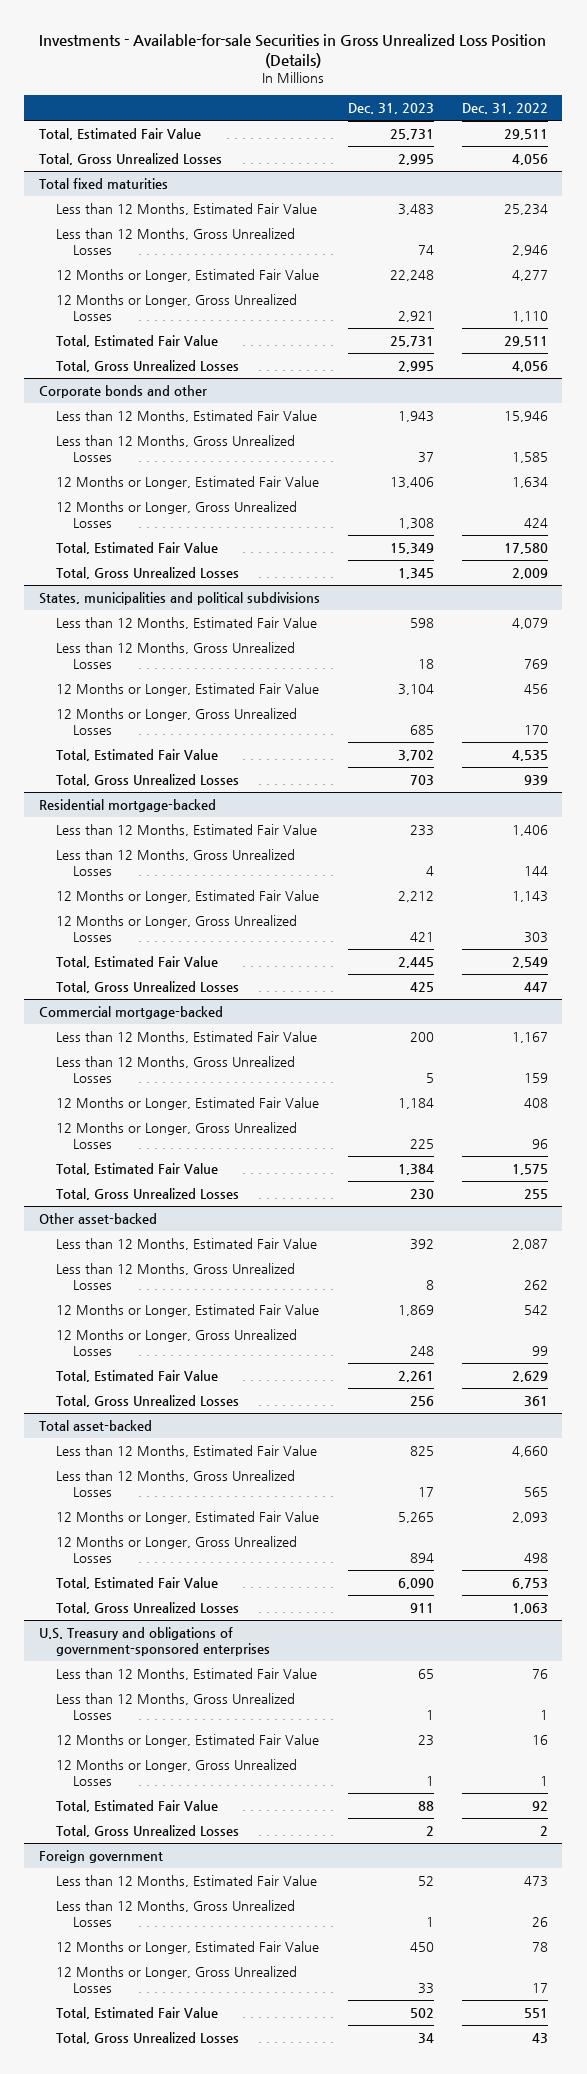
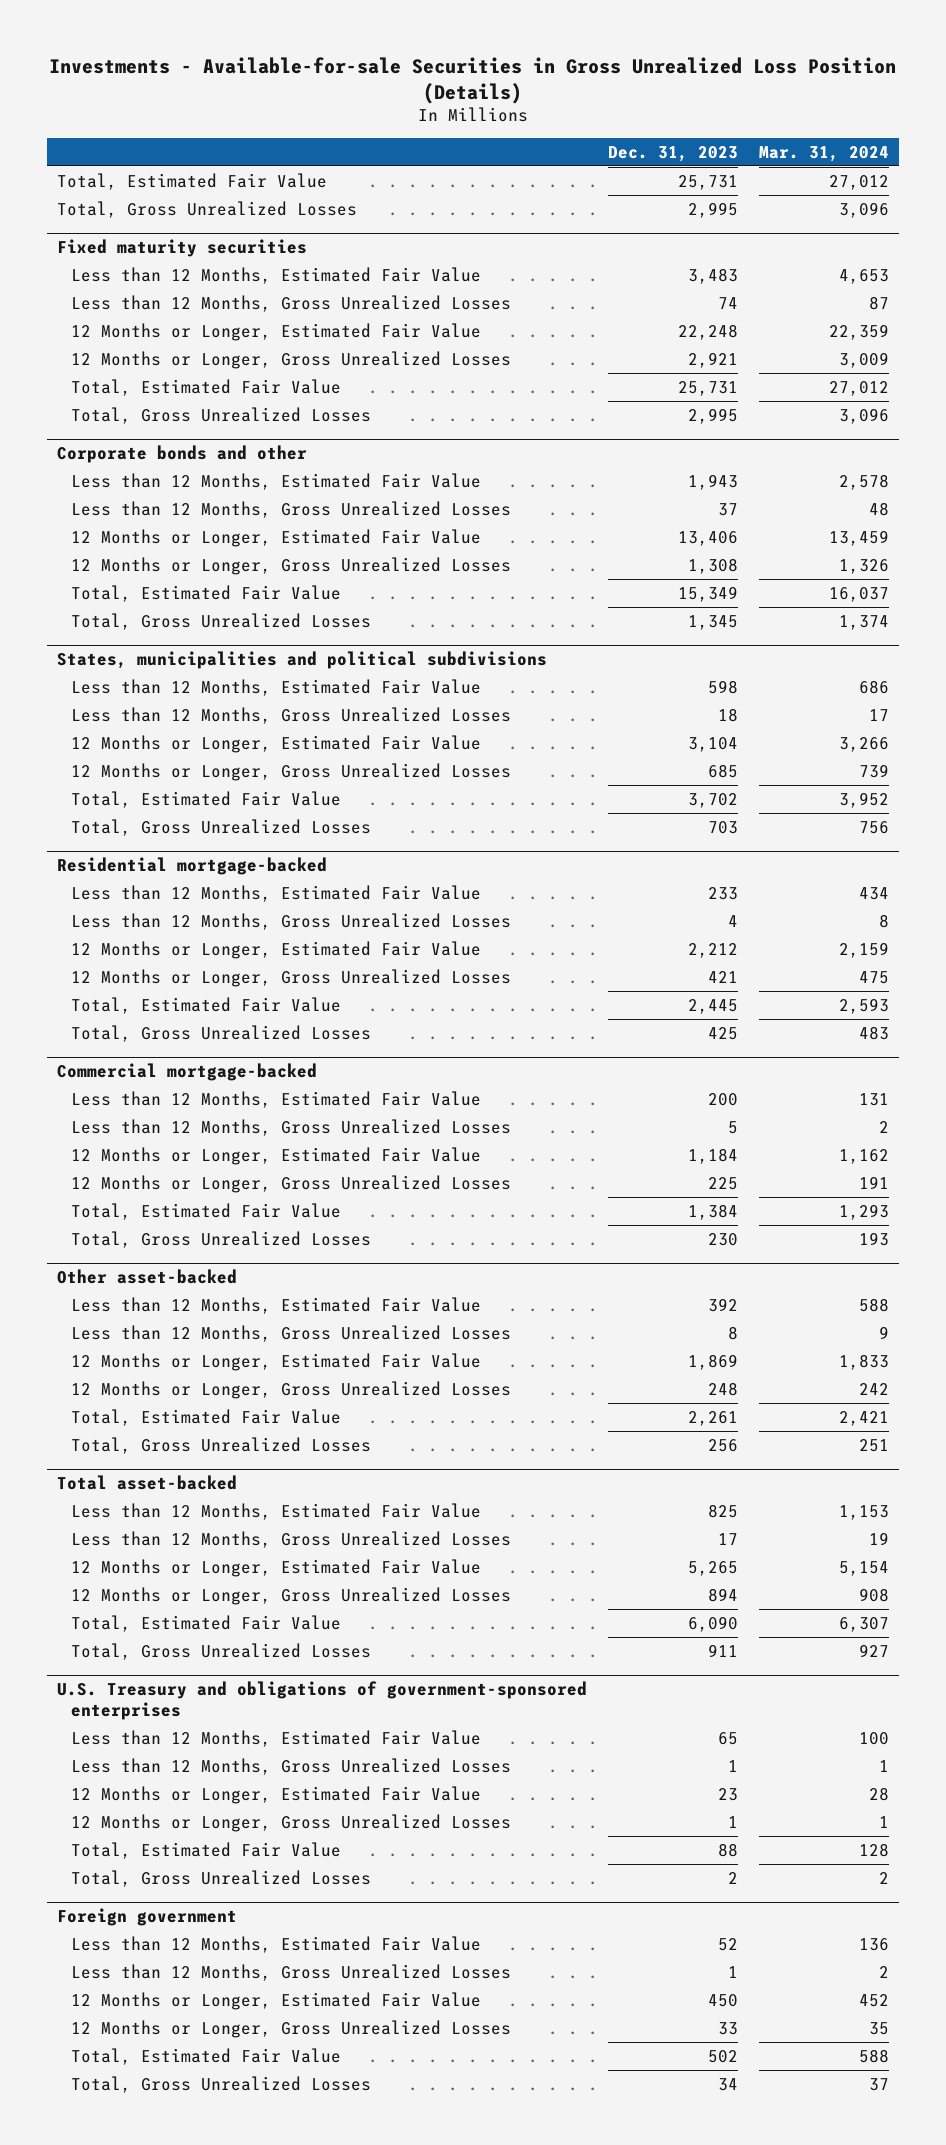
[462,103,549,115] Dec. 31, 2022 -> none
none -> [758,145,889,162] Mar. 31, 2024
[38,178,168,190] Total fixed maturities -> [57,239,308,258] Fixed maturity securities

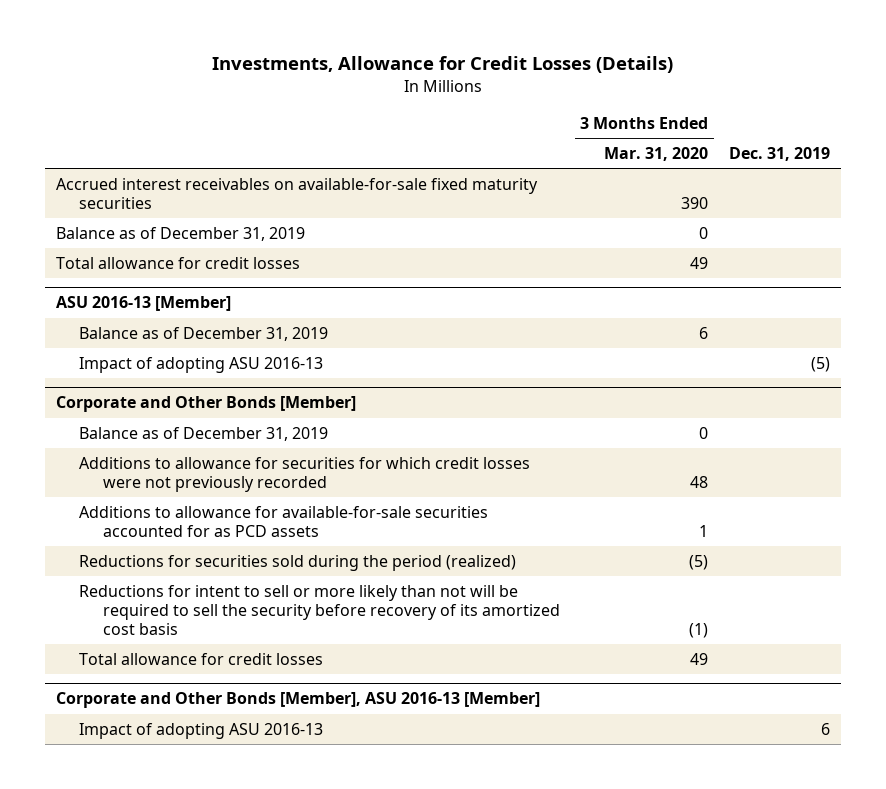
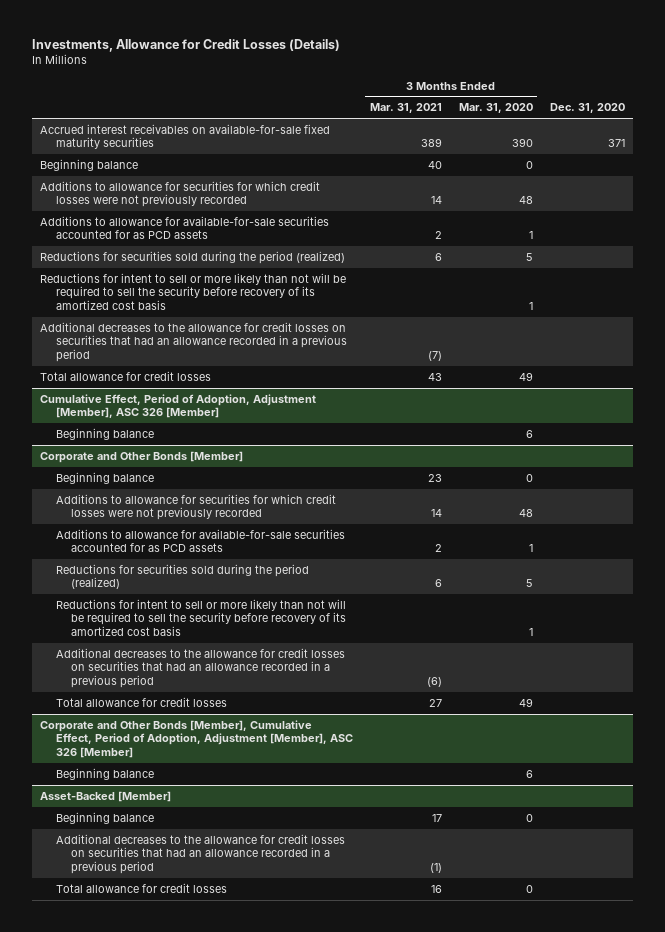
[729,147,831,162] Dec. 31, 2019 -> none
none -> [369,103,442,114] Mar. 31, 2021
none -> [549,103,625,114] Dec. 31, 2020
[55,226,305,241] Balance as of December 31, 2019 -> [40,158,139,171] Beginning balance
none -> [40,180,321,208] Additions to allowance for securities for which credit losses were not previously recorded
none -> [40,215,330,240] Additions to allowance for available-for-sale securities accounted for as PCD assets
none -> [40,250,346,264] Reductions for securities sold during the period (realized)
none -> [40,272,347,311] Reductions for intent to sell or more likely than not will be required to sell the security before recovery of its amortized cost basis
none -> [40,321,347,363] Additional decreases to the allowance for credit losses on securities that had an allowance recorded in a previous period
[55,296,231,312] ASU 2016-13 [Member] -> none
[79,356,324,373] Impact of adopting ASU 2016-13 -> none
none -> [40,393,317,419] Cumulative Effect, Period of Adoption, Adjustment [Member], ASC 326 [Member]
[79,326,329,341] Balance as of December 31, 2019 -> [55,427,154,440] Beginning balance
[79,426,329,441] Balance as of December 31, 2019 -> [55,471,154,484] Beginning balance
[689,554,709,570] (5) -> [525,579,533,588] 5
[689,622,709,638] (1) -> [528,628,533,637] 1
none -> [55,647,345,689] Additional decreases to the allowance for credit losses on securities that had an allowance recorded in a previous period
[55,692,540,709] Corporate and Other Bonds [Member], ASU 2016-13 [Member] -> none
[79,722,324,739] Impact of adopting ASU 2016-13 -> none
none -> [40,719,353,759] Corporate and Other Bonds [Member], Cumulative Effect, Period of Adoption, Adjustment [Member], ASC 326 [Member]
none -> [55,767,154,780] Beginning balance
none -> [40,790,172,802] Asset-Backed [Member]
none -> [55,811,154,824] Beginning balance
none -> [55,833,345,875] Additional decreases to the allowance for credit losses on securities that had an allowance recorded in a previous period
none -> [55,882,227,893] Total allowance for credit losses

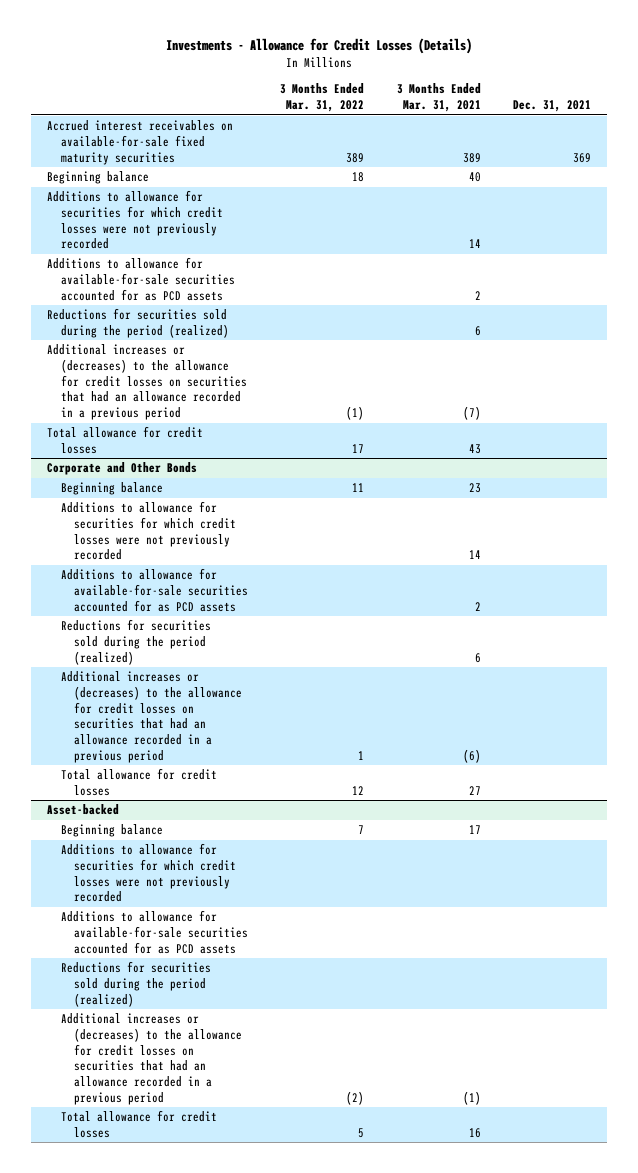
[31,38,340,52] Investments, Allowance for Credit Losses (Details) -> [166,38,473,55] Investments - Allowance for Credit Losses (Details)
[458,103,533,114] Mar. 31, 2020 -> none
[549,103,625,114] Dec. 31, 2020 -> none
none -> [280,83,365,113] 3 Months Ended Mar. 31, 2022
none -> [513,100,592,113] Dec. 31, 2021
[40,272,347,311] Reductions for intent to sell or more likely than not will be required to sell the security before recovery of its amortized cost basis -> none
[40,321,347,363] Additional decreases to the allowance for credit losses on securities that had an allowance recorded in a previous period -> [47,344,247,421] Additional increases or (decreases) to the allowance for credit losses on securities that had an allowance recorded in a previous period
[40,393,317,419] Cumulative Effect, Period of Adoption, Adjustment [Member], ASC 326 [Member] -> none
[55,427,154,440] Beginning balance -> none
[40,450,244,463] Corporate and Other Bonds [Member] -> [47,462,198,476] Corporate and Other Bonds
[55,598,346,637] Reductions for intent to sell or more likely than not will be required to sell the security before recovery of its amortized cost basis -> none
[55,647,345,689] Additional decreases to the allowance for credit losses on securities that had an allowance recorded in a previous period -> [60,671,243,763] Additional increases or (decreases) to the allowance for credit losses on securities that had an allowance recorded in a previous period
[40,719,353,759] Corporate and Other Bonds [Member], Cumulative Effect, Period of Adoption, Adjustment [Member], ASC 326 [Member] -> none
[55,767,154,780] Beginning balance -> none
[40,790,172,802] Asset-Backed [Member] -> [47,804,120,816] Asset-backed
none -> [60,843,237,903] Additions to allowance for securities for which credit losses were not previously recorded
none -> [60,910,249,954] Additions to allowance for available-for-sale securities accounted for as PCD assets
none -> [60,961,211,1007] Reductions for securities sold during the period (realized)
[55,833,345,875] Additional decreases to the allowance for credit losses on securities that had an allowance recorded in a previous period -> [60,1013,243,1105] Additional increases or (decreases) to the allowance for credit losses on securities that had an allowance recorded in a previous period

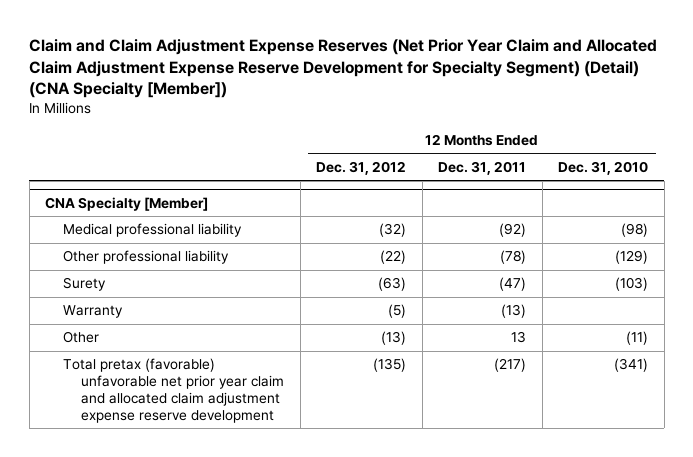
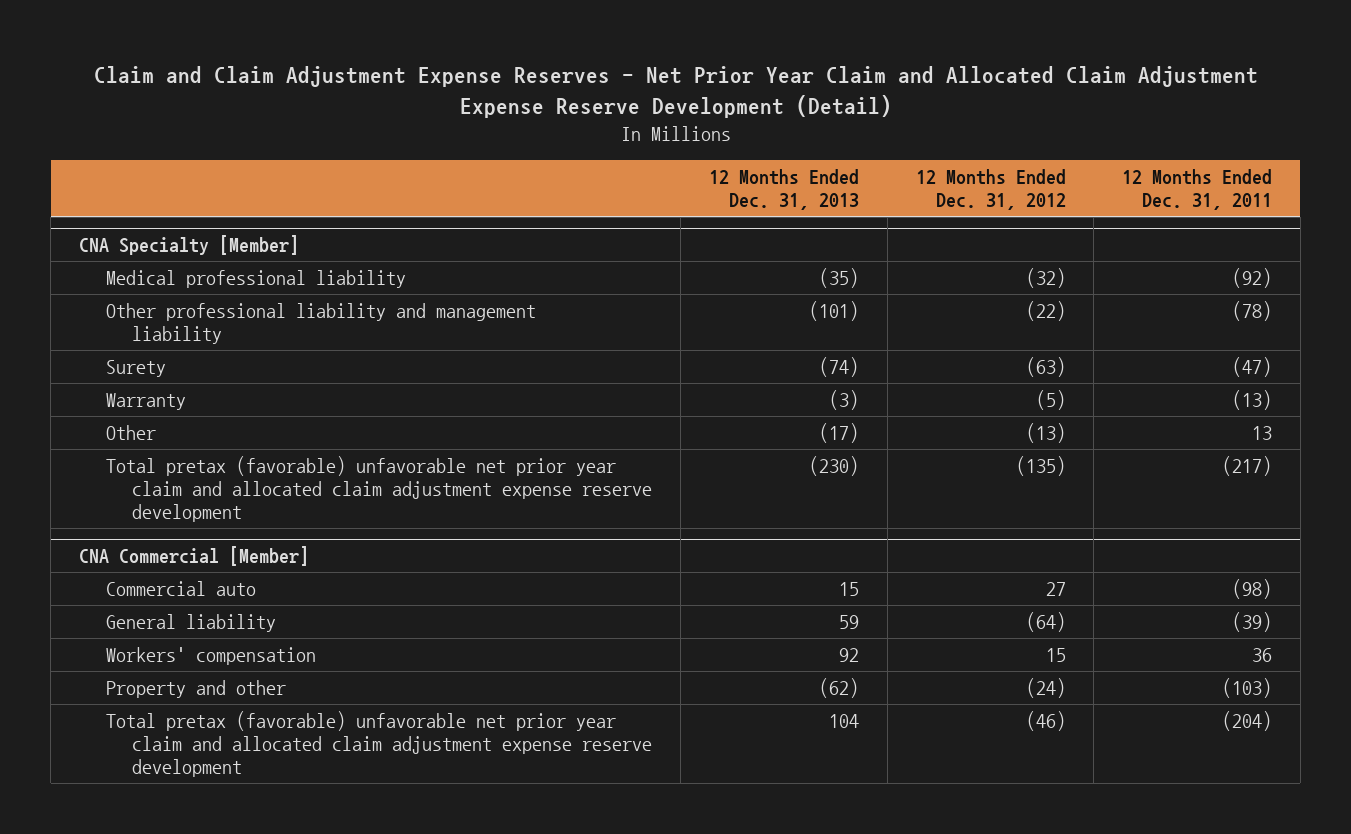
[29,38,658,99] Claim and Claim Adjustment Expense Reserves (Net Prior Year Claim and Allocated Claim Adjustment Expense Reserve Development for Specialty Segment) (Detail) (CNA Specialty [Member]) -> [93,66,1258,119] Claim and Claim Adjustment Expense Reserves - Net Prior Year Claim and Allocated Claim Adjustment Expense Reserve Development (Detail)
[558,160,649,175] Dec. 31, 2010 -> none
none -> [709,169,860,211] 12 Months Ended Dec. 31, 2013
[63,250,230,265] Other professional liability -> [105,302,536,345] Other professional liability and management liability
none -> [79,546,310,567] CNA Commercial [Member]
none -> [105,580,256,596] Commercial auto
none -> [105,613,276,632] General liability
none -> [105,646,316,665] Workers' compensation
none -> [105,679,286,698] Property and other
none -> [105,710,653,778] Total pretax (favorable) unfavorable net prior year claim and allocated claim adjustment expense reserve development

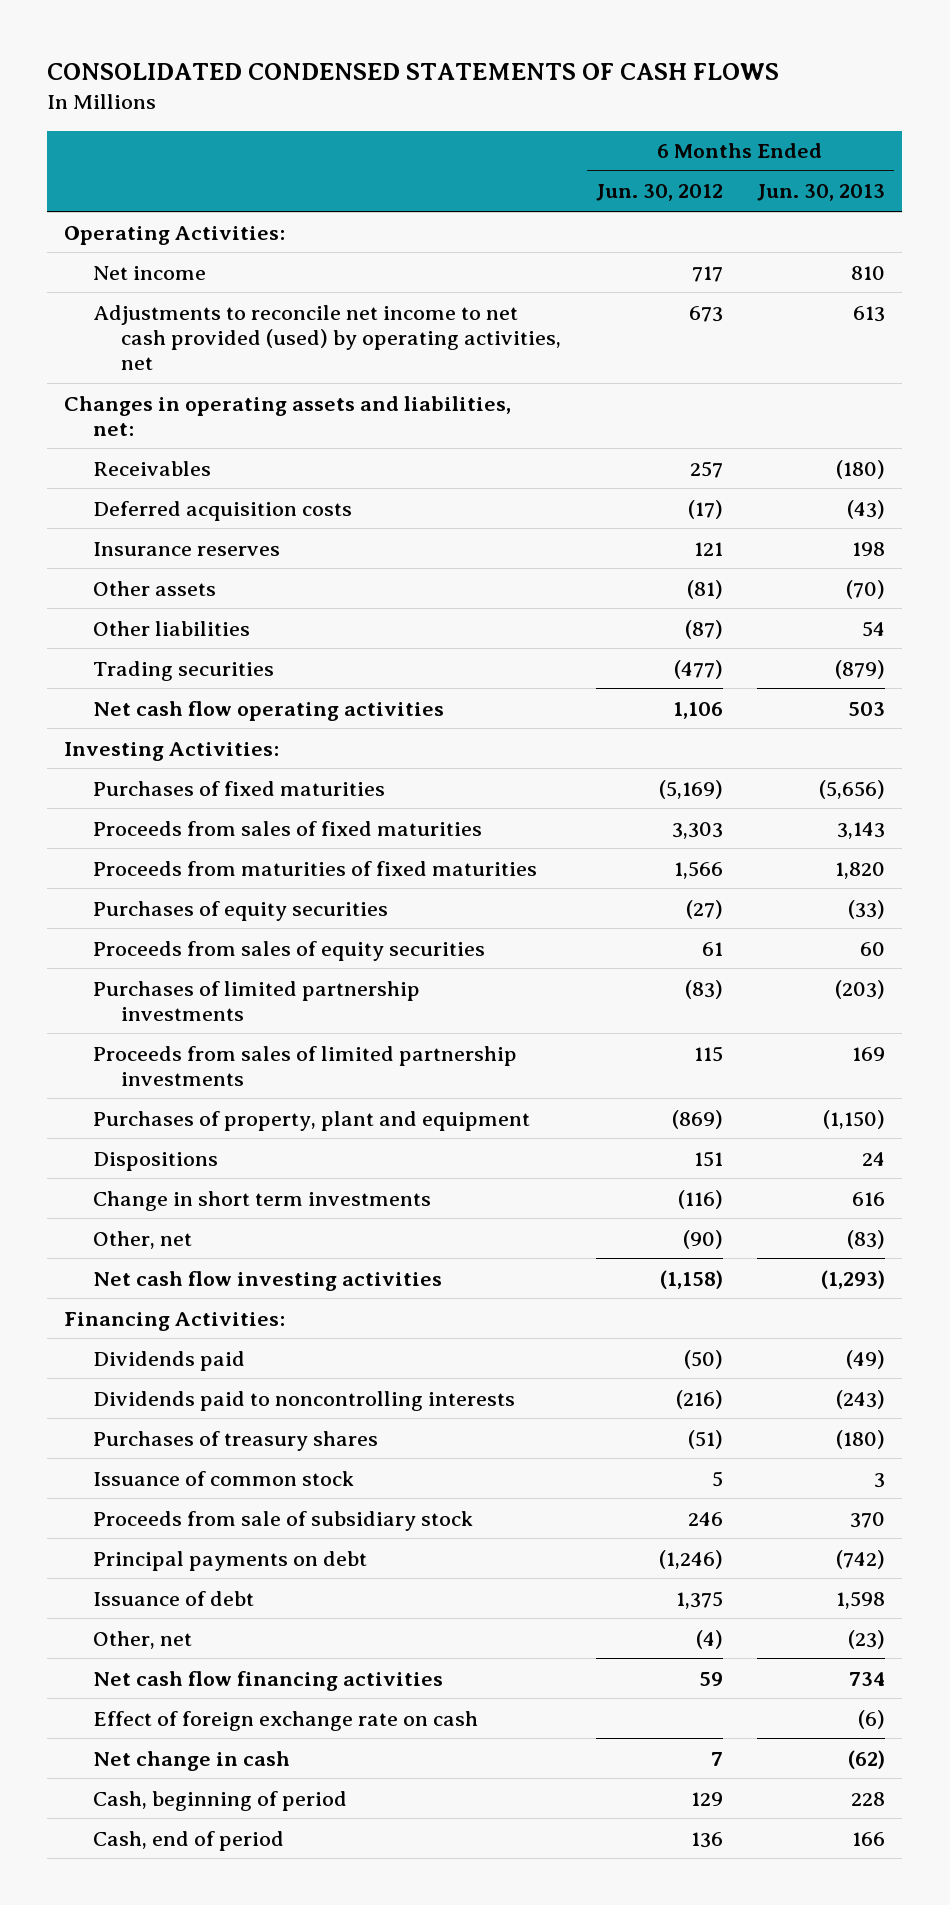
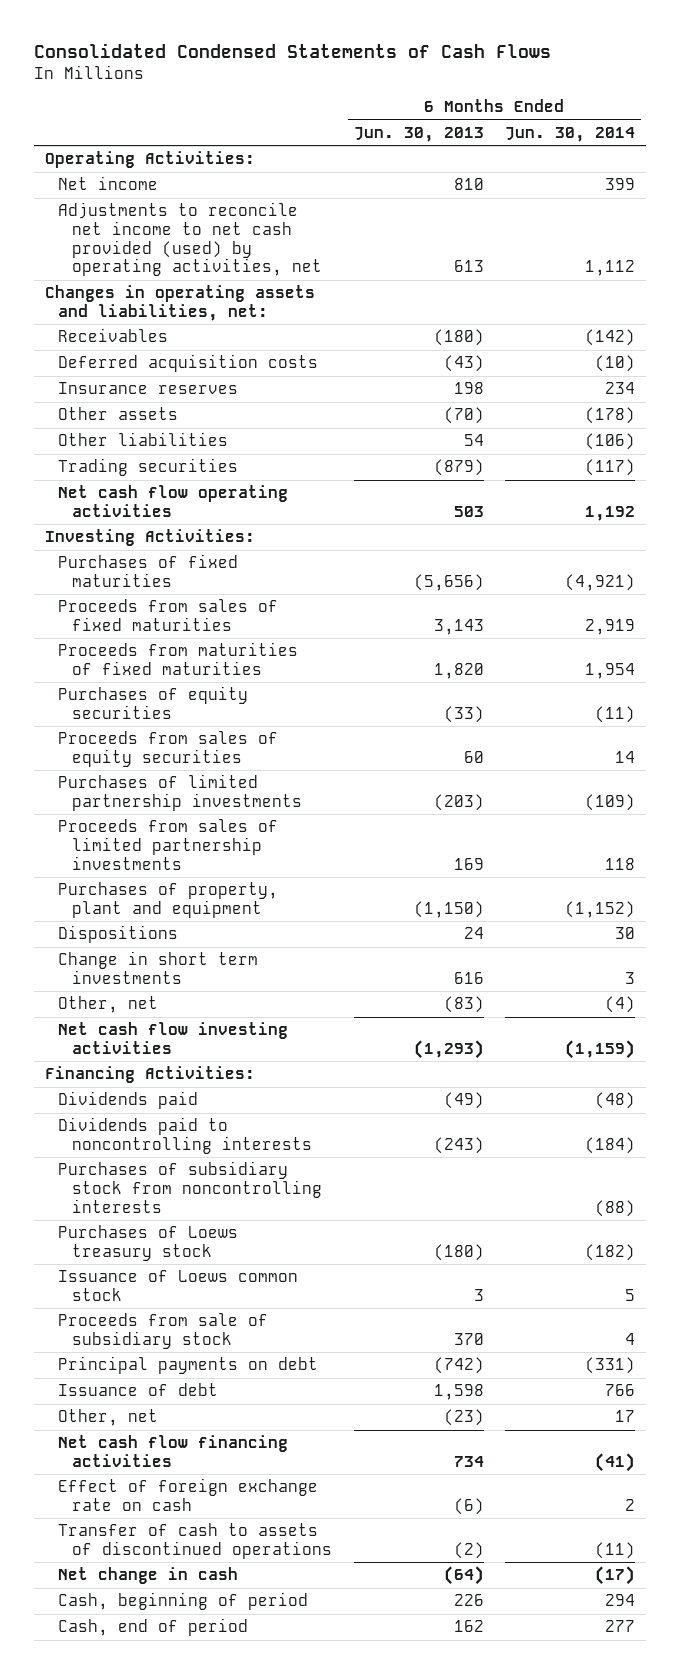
[47,63,780,81] CONSOLIDATED CONDENSED STATEMENTS OF CASH FLOWS -> [33,42,551,58] Consolidated Condensed Statements of Cash Flows
[595,184,723,202] Jun. 30, 2012 -> none
none -> [505,126,636,142] Jun. 30, 2014
none -> [58,1161,322,1213] Purchases of subsidiary stock from noncontrolling interests
[92,1430,378,1451] Purchases of treasury shares -> [58,1225,239,1261] Purchases of Loews treasury stock
[92,1470,354,1486] Issuance of common stock -> [58,1270,299,1301] Issuance of Loews common stock
none -> [58,1523,332,1559] Transfer of cash to assets of discontinued operations
[848,1749,886,1769] (62) -> [443,1566,484,1586] (64)
[851,1791,886,1806] 228 -> [453,1594,484,1607] 226
[852,1831,886,1846] 166 -> [453,1620,484,1633] 162

